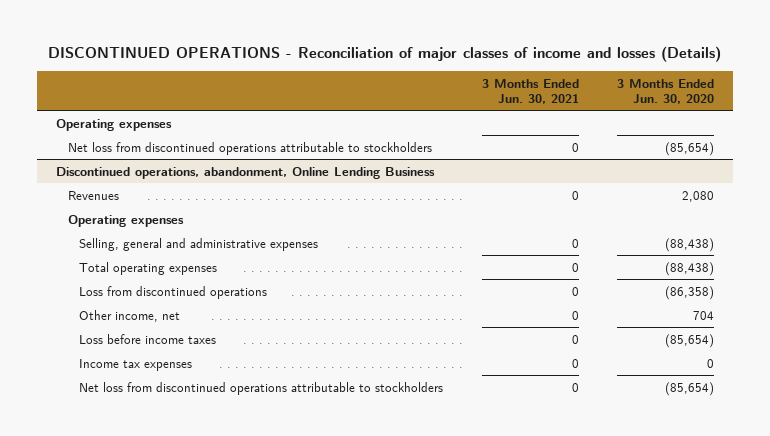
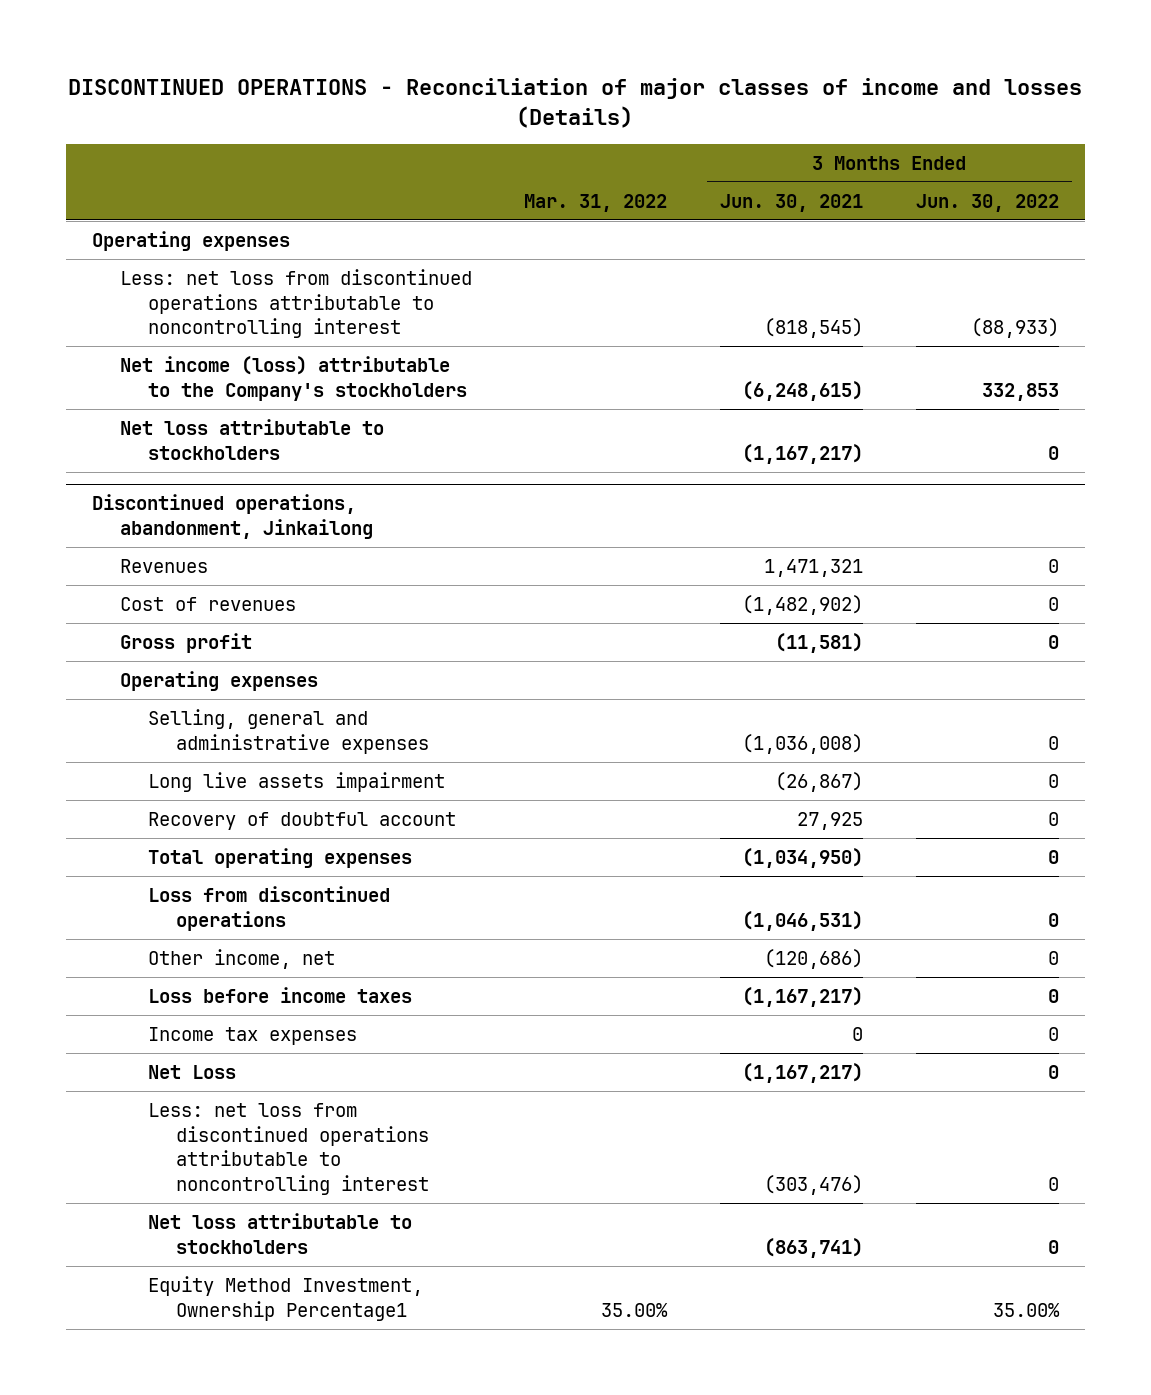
[616,78,714,105] 3 Months Ended Jun. 30, 2020 -> none
none -> [524,193,668,212] Mar. 31, 2022
none -> [915,193,1059,212] Jun. 30, 2022
[56,166,436,179] Discontinued operations, abandonment, Online Lending Business -> none
none -> [119,269,472,339] Less: net loss from discontinued operations attributable to noncontrolling interest
none -> [119,356,467,401] Net income (loss) attributable to the Company's stockholders
[67,141,432,155] Net loss from discontinued operations attributable to stockholders -> [119,419,384,460] Net loss attributable to stockholders
[571,142,579,152] 0 -> [742,443,864,464] (1,167,217)
none -> [91,494,373,539] Discontinued operations, abandonment, Jinkailong
[571,190,579,200] 0 -> [764,559,864,578] 1,471,321
none -> [119,597,296,612] Cost of revenues
none -> [119,633,252,654] Gross profit
[571,238,579,248] 0 -> [742,733,864,754] (1,036,008)
none -> [147,772,445,793] Long live assets impairment
none -> [147,812,456,831] Recovery of doubtful account
[571,262,579,272] 0 -> [742,848,864,869] (1,034,950)
[571,286,579,296] 0 -> [742,910,864,931] (1,046,531)
[571,310,579,320] 0 -> [764,949,864,970] (120,686)
[571,334,579,344] 0 -> [742,987,864,1008] (1,167,217)
none -> [147,1065,236,1080] Net Loss
none -> [147,1103,429,1195] Less: net loss from discontinued operations attributable to noncontrolling interest
[79,381,444,395] Net loss from discontinued operations attributable to stockholders -> [147,1213,412,1254] Net loss attributable to stockholders
[571,382,579,392] 0 -> [764,1237,864,1258] (863,741)
none -> [147,1276,423,1321] Equity Method Investment, Ownership Percentage1

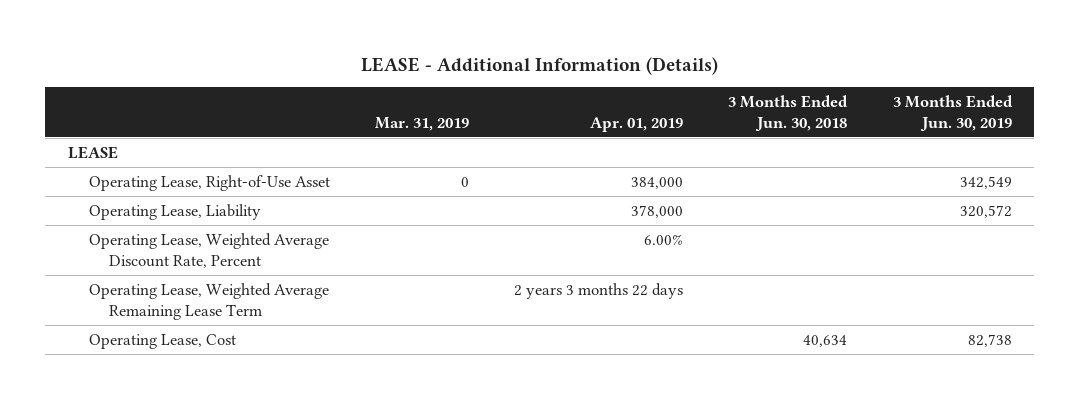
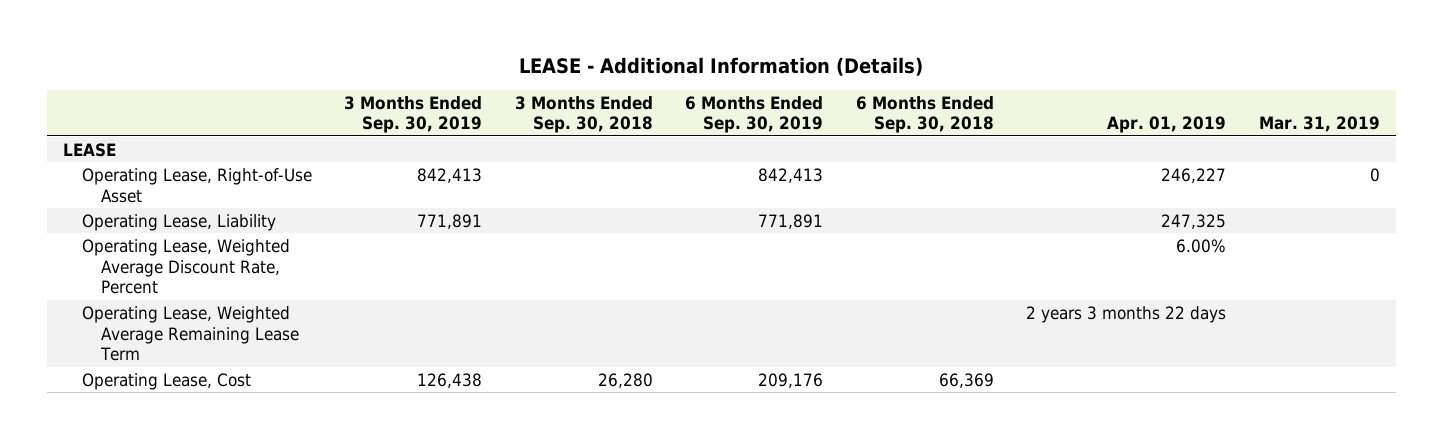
[728,94,849,131] 3 Months Ended Jun. 30, 2018 -> none
[892,94,1013,131] 3 Months Ended Jun. 30, 2019 -> none
none -> [344,95,483,134] 3 Months Ended Sep. 30, 2019
none -> [514,95,653,134] 3 Months Ended Sep. 30, 2018
none -> [685,95,824,134] 6 Months Ended Sep. 30, 2019
none -> [855,95,994,134] 6 Months Ended Sep. 30, 2018
[631,176,684,189] 384,000 -> [1161,167,1227,183] 246,227
[631,204,684,218] 378,000 -> [1161,213,1227,229] 247,325

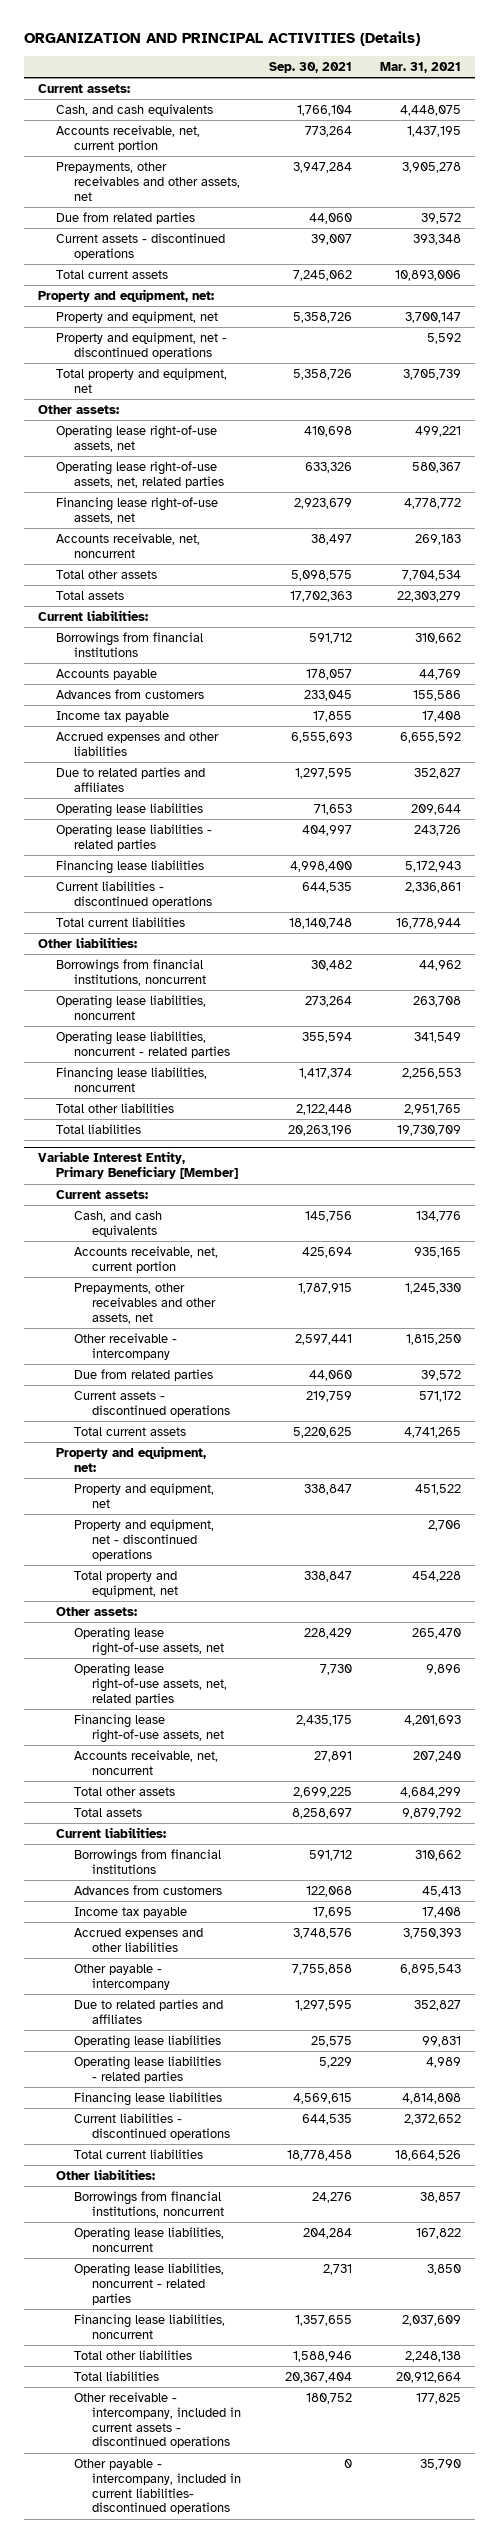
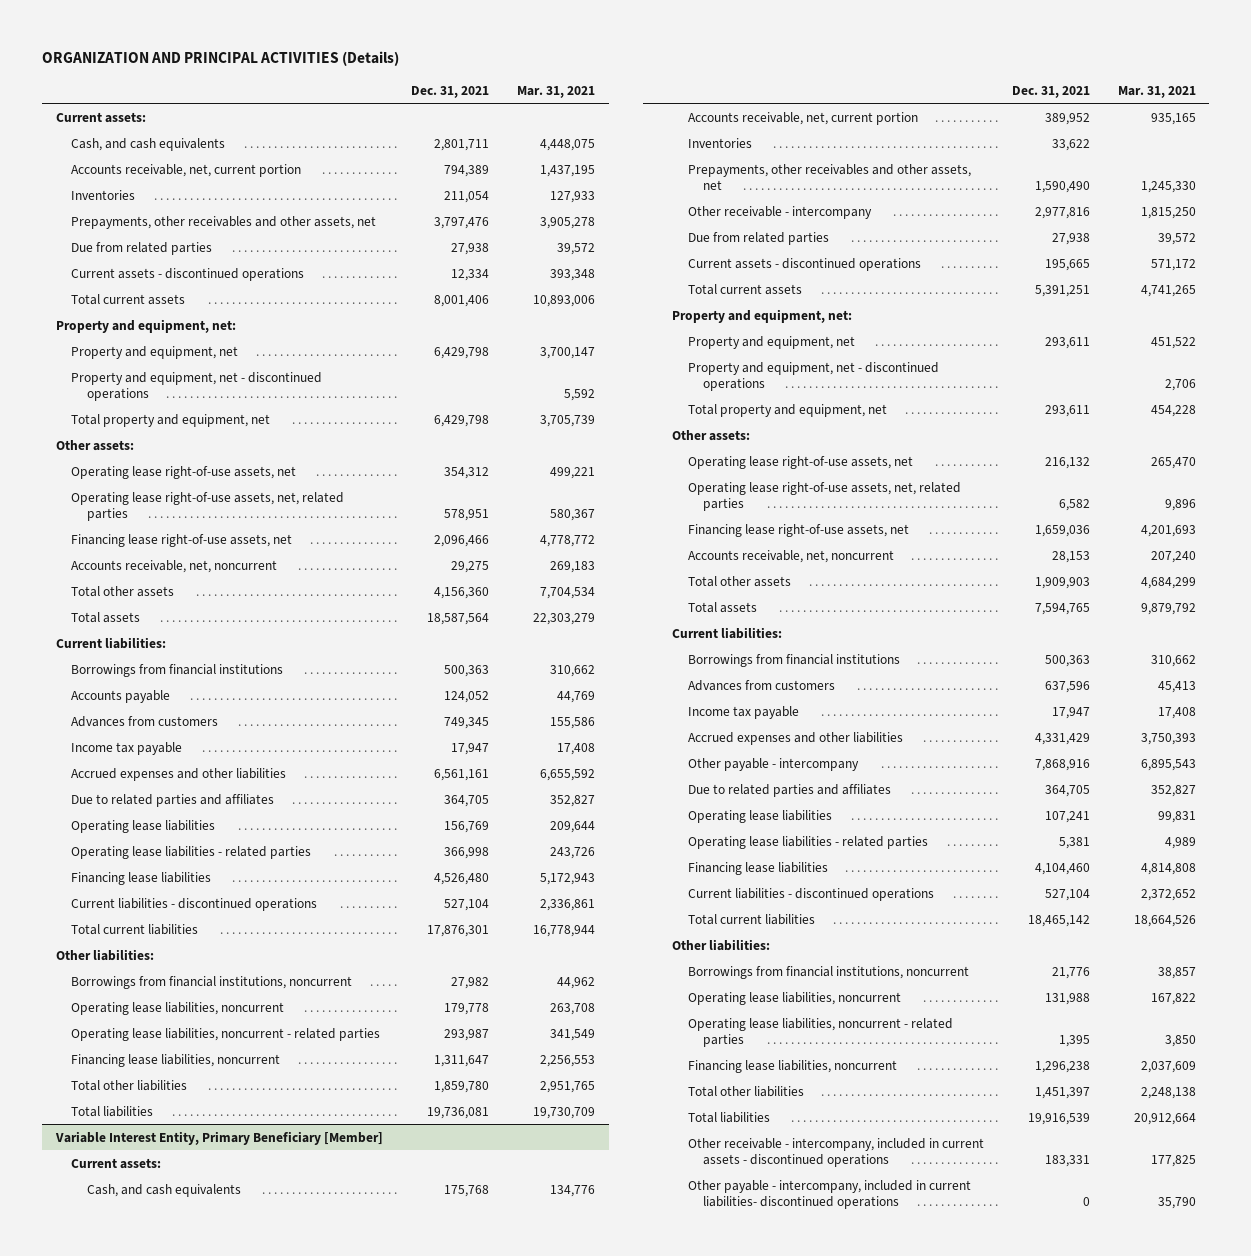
[269,61,353,73] Sep. 30, 2021 -> none
none -> [410,85,489,98] Dec. 31, 2021
none -> [71,189,136,200] Inventories
none -> [687,137,752,148] Inventories

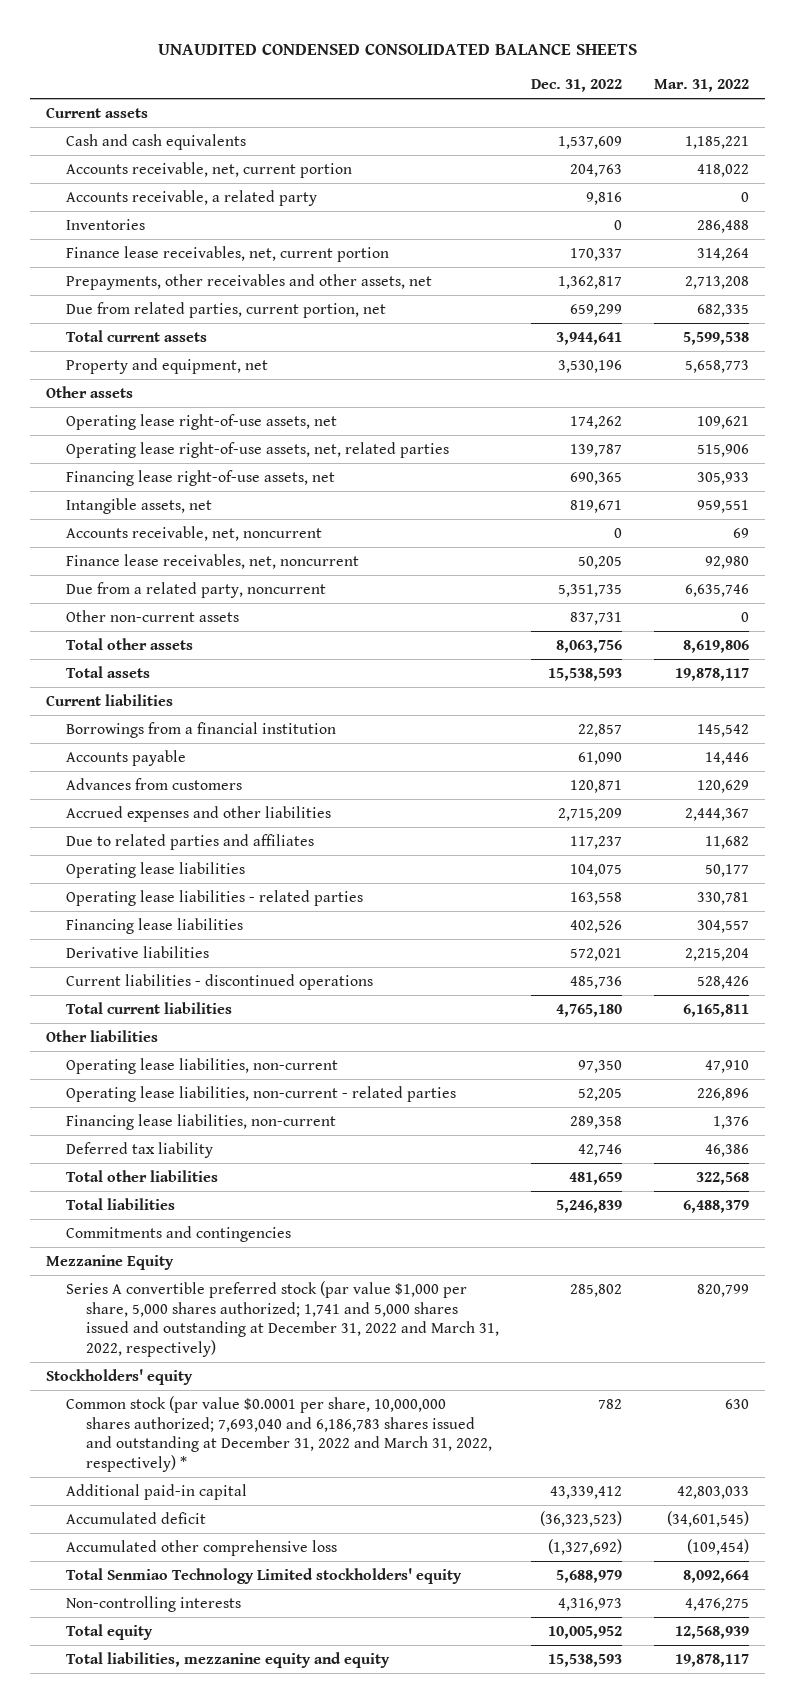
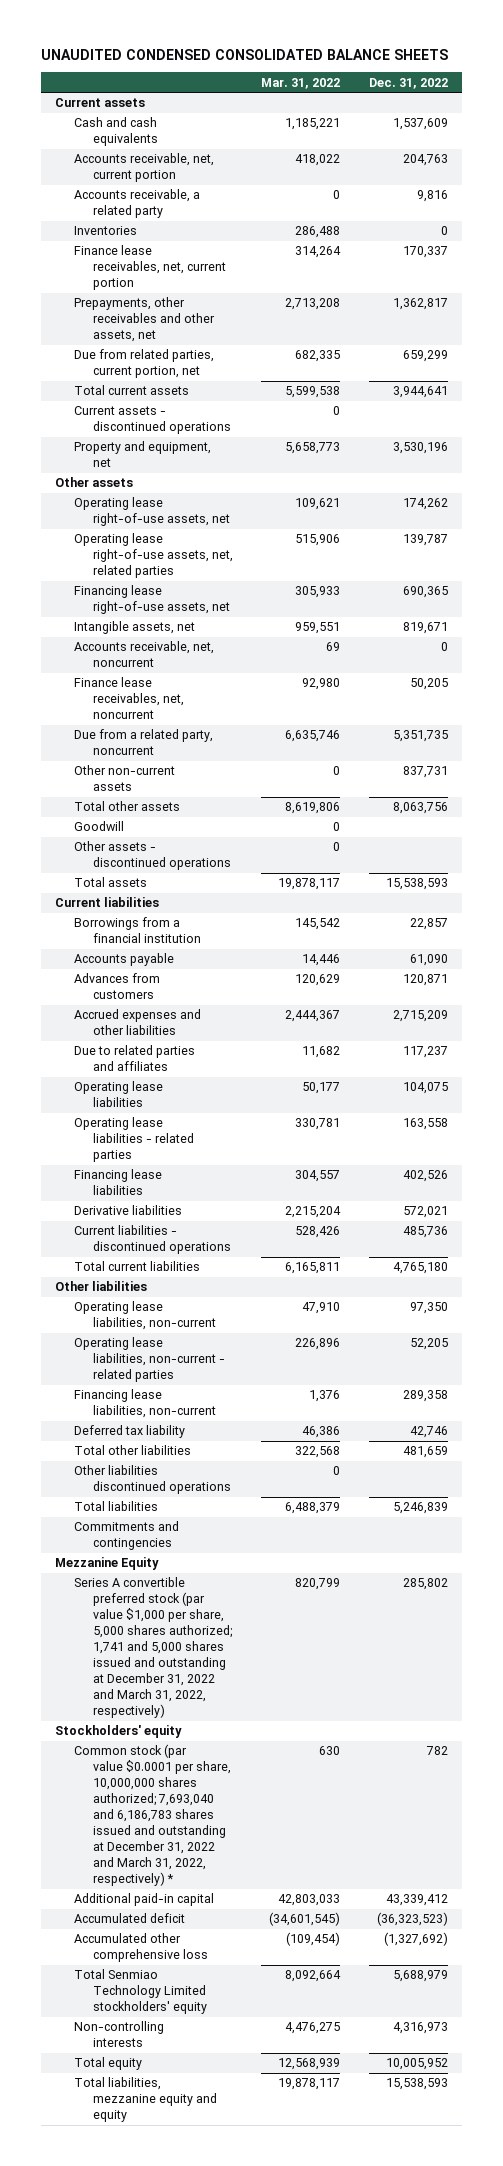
none -> [74,406,231,435] Current assets - discontinued operations
none -> [74,821,125,832] Goodwill
none -> [74,841,231,871] Other assets - discontinued operations
none -> [74,1465,231,1495] Other liabilities discontinued operations

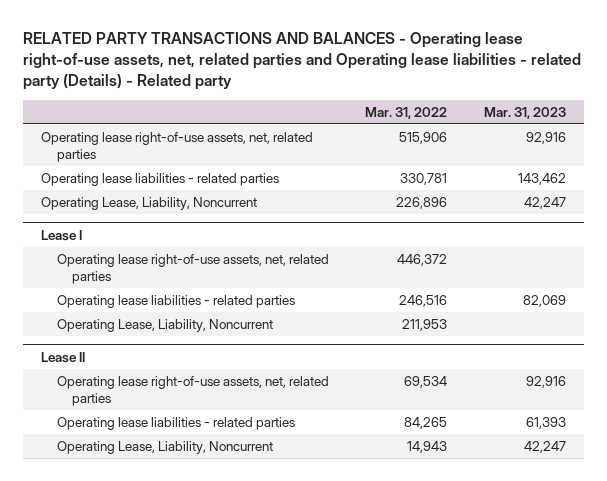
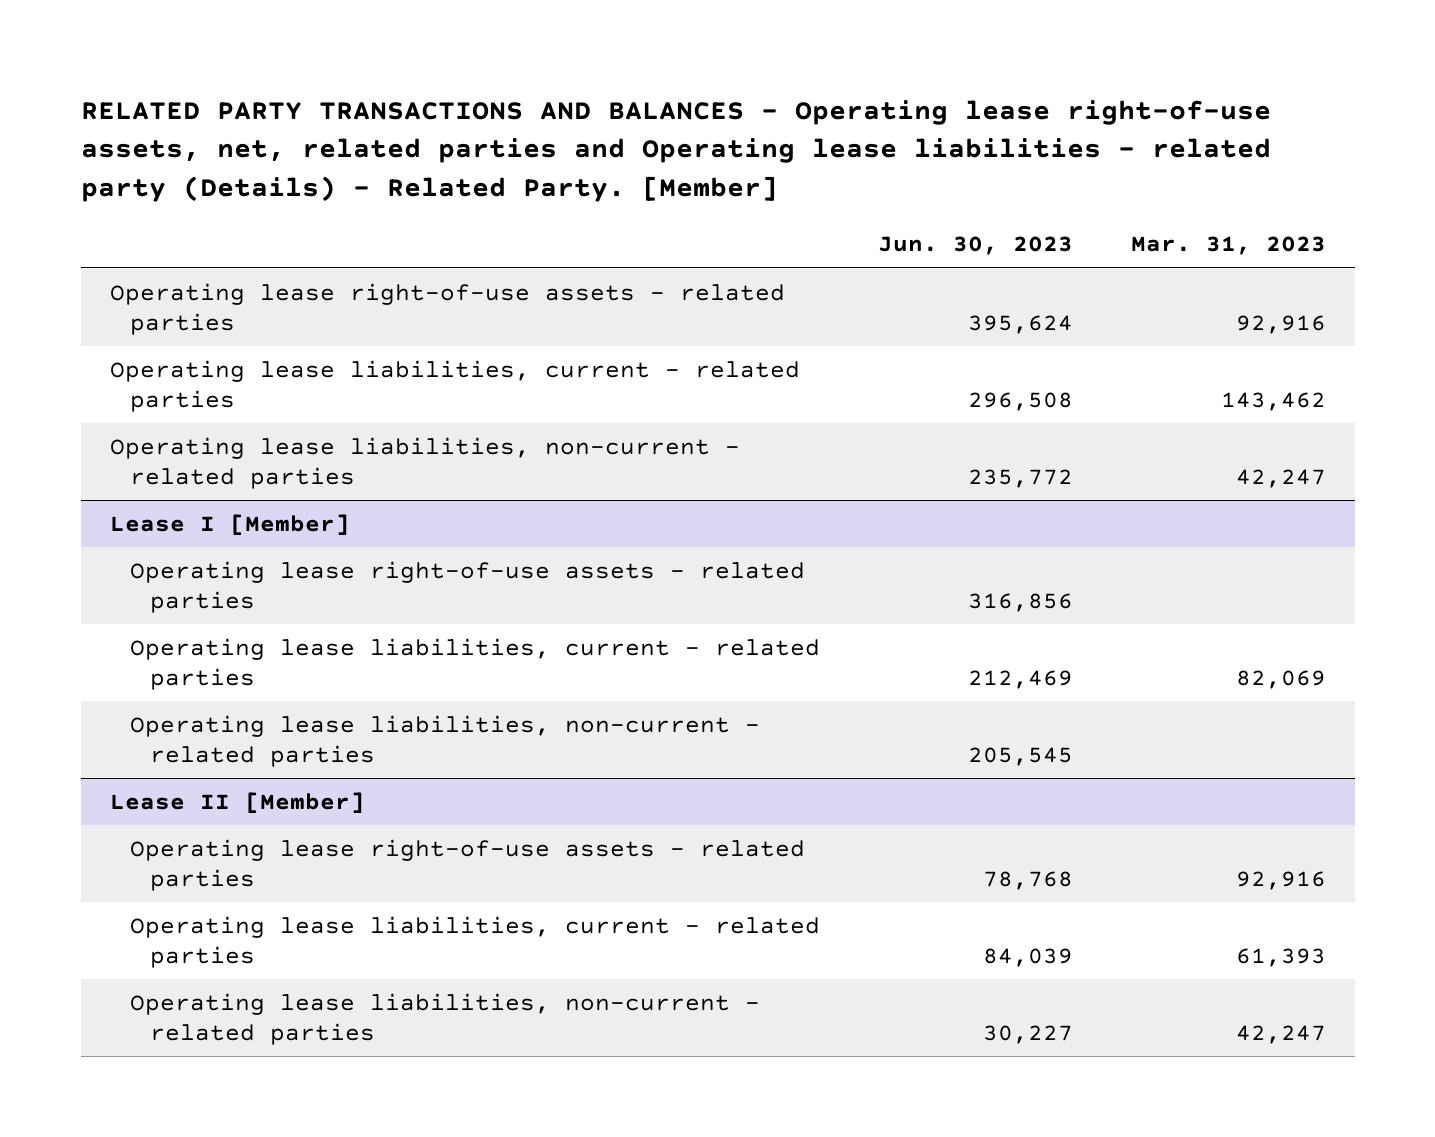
[23,32,582,91] RELATED PARTY TRANSACTIONS AND BALANCES - Operating lease right-of-use assets, net, related parties and Operating lease liabilities - related party (Details) - Related party -> [80,99,1271,202] RELATED PARTY TRANSACTIONS AND BALANCES - Operating lease right-of-use assets, net, related parties and Operating lease liabilities - related party (Details) - Related Party. [Member]
[365,106,448,119] Mar. 31, 2022 -> none
none -> [877,236,1073,256] Jun. 30, 2023
[41,132,314,163] Operating lease right-of-use assets, net, related parties -> [109,282,785,336] Operating lease right-of-use assets - related parties
[41,173,280,187] Operating lease liabilities - related parties -> [109,359,800,413] Operating lease liabilities, current - related parties
[41,197,258,211] Operating Lease, Liability, Noncurrent -> [109,436,740,490] Operating lease liabilities, non-current - related parties
[41,229,83,241] Lease I -> [109,513,350,535] Lease I [Member]
[56,254,329,285] Operating lease right-of-use assets, net, related parties -> [129,560,805,614] Operating lease right-of-use assets - related parties
[56,295,295,309] Operating lease liabilities - related parties -> [129,637,820,691] Operating lease liabilities, current - related parties
[56,319,273,333] Operating Lease, Liability, Noncurrent -> [129,714,760,768] Operating lease liabilities, non-current - related parties
[41,351,86,363] Lease II -> [109,791,365,813] Lease II [Member]
[56,376,329,407] Operating lease right-of-use assets, net, related parties -> [129,838,805,892] Operating lease right-of-use assets - related parties
[56,417,295,431] Operating lease liabilities - related parties -> [129,915,820,969] Operating lease liabilities, current - related parties
[56,441,273,455] Operating Lease, Liability, Noncurrent -> [129,992,760,1046] Operating lease liabilities, non-current - related parties

